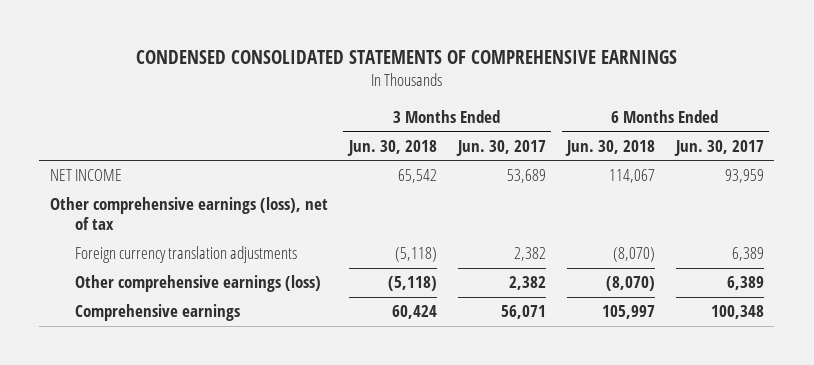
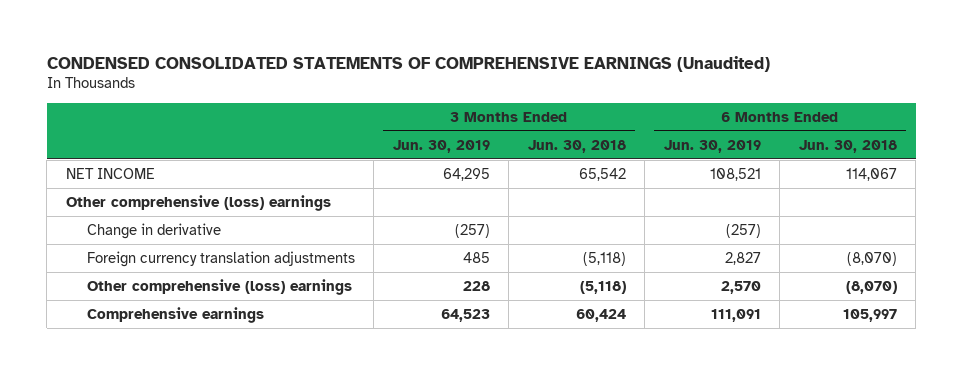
[135,50,677,65] CONDENSED CONSOLIDATED STATEMENTS OF COMPREHENSIVE EARNINGS -> [46,56,770,73] CONDENSED CONSOLIDATED STATEMENTS OF COMPREHENSIVE EARNINGS (Unaudited)
[455,139,546,156] Jun. 30, 2017 -> none
[673,139,764,156] Jun. 30, 2017 -> none
none -> [392,139,490,153] Jun. 30, 2019
none -> [663,139,761,153] Jun. 30, 2019
[49,197,328,231] Other comprehensive earnings (loss), net of tax -> [65,194,331,211] Other comprehensive (loss) earnings
none -> [86,222,221,239] Change in derivative
[74,275,321,293] Other comprehensive earnings (loss) -> [86,278,352,295] Other comprehensive (loss) earnings

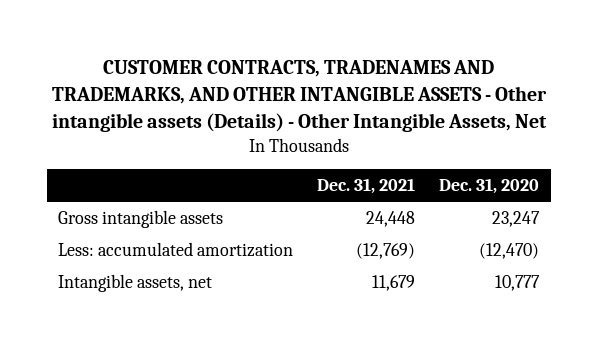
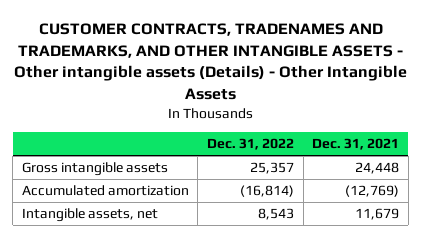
[51,59,547,132] CUSTOMER CONTRACTS, TRADENAMES AND TRADEMARKS, AND OTHER INTANGIBLE ASSETS - Other intangible assets (Details) - Other Intangible Assets, Net -> [13,23,407,101] CUSTOMER CONTRACTS, TRADENAMES AND TRADEMARKS, AND OTHER INTANGIBLE ASSETS - Other intangible assets (Details) - Other Intangible Assets
[438,177,539,194] Dec. 31, 2020 -> none
none -> [207,137,295,150] Dec. 31, 2022
[58,242,294,258] Less: accumulated amortization -> [21,185,189,197] Accumulated amortization

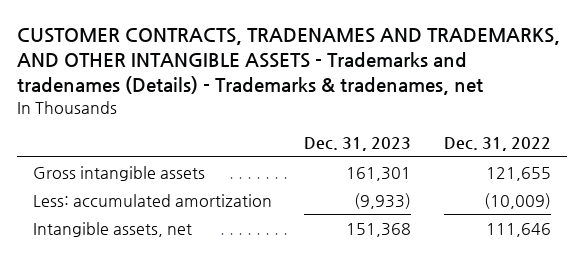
[13,23,407,101] CUSTOMER CONTRACTS, TRADENAMES AND TRADEMARKS, AND OTHER INTANGIBLE ASSETS - Other intangible assets (Details) - Other Intangible Assets -> [16,28,560,95] CUSTOMER CONTRACTS, TRADENAMES AND TRADEMARKS, AND OTHER INTANGIBLE ASSETS - Trademarks and tradenames (Details) - Trademarks & tradenames, net
[312,137,400,150] Dec. 31, 2021 -> none
none -> [304,137,412,152] Dec. 31, 2023
[250,162,295,175] 25,357 -> [485,166,551,181] 121,655
[21,185,189,197] Accumulated amortization -> [32,193,272,207] Less: accumulated amortization
[240,185,295,198] (16,814) -> [483,192,551,209] (10,009)
[258,208,295,221] 8,543 -> [485,222,551,237] 111,646

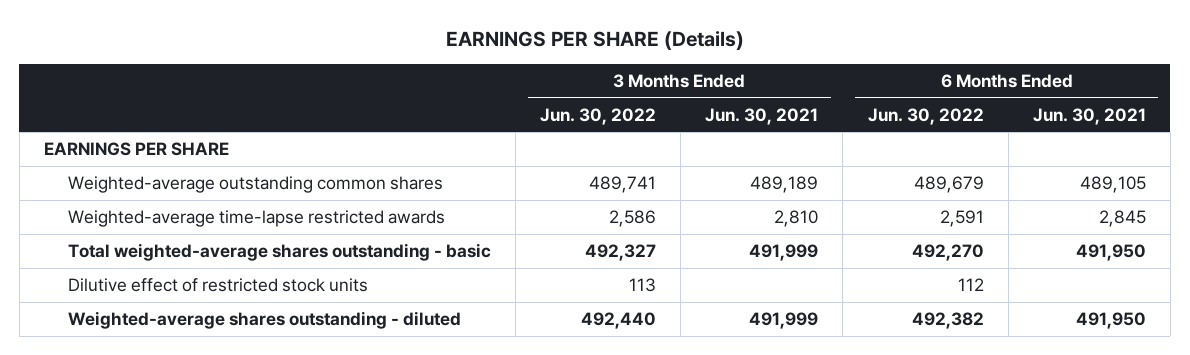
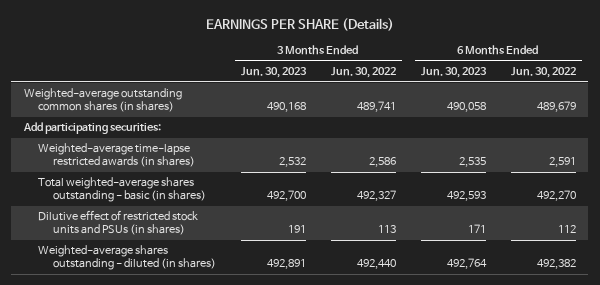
[705,107,819,125] Jun. 30, 2021 -> none
[1032,107,1146,125] Jun. 30, 2021 -> none
none -> [240,67,307,79] Jun. 30, 2023
none -> [420,67,487,79] Jun. 30, 2023
[43,142,229,157] EARNINGS PER SHARE -> none
[68,176,444,194] Weighted-average outstanding common shares -> [23,88,182,113] Weighted-average outstanding common shares (in shares)
none -> [22,122,161,135] Add participating securities:
[68,210,446,228] Weighted-average time-lapse restricted awards -> [38,143,195,168] Weighted-average time-lapse restricted awards (in shares)
[68,243,492,262] Total weighted-average shares outstanding - basic -> [38,177,206,203] Total weighted-average shares outstanding - basic (in shares)
[68,278,369,293] Dilutive effect of restricted stock units -> [38,210,199,236] Dilutive effect of restricted stock units and PSUs (in shares)
[68,311,462,330] Weighted-average shares outstanding - diluted -> [38,245,216,271] Weighted-average shares outstanding - diluted (in shares)

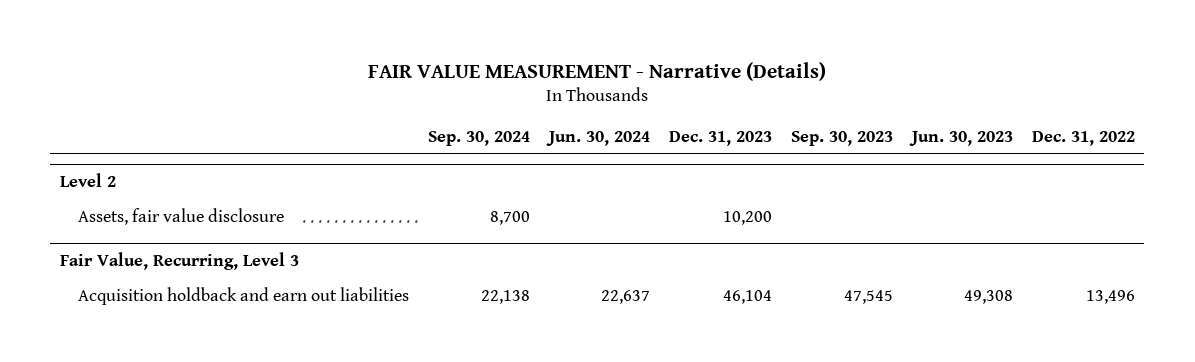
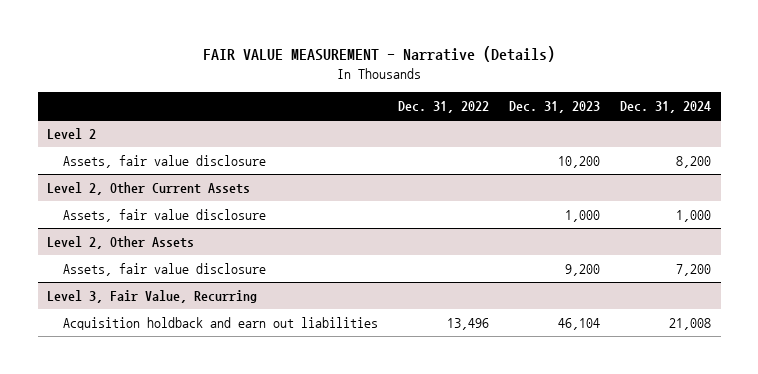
[427,130,530,146] Sep. 30, 2024 -> none
[545,130,650,146] Jun. 30, 2024 -> none
[790,130,893,146] Sep. 30, 2023 -> none
[908,130,1013,146] Jun. 30, 2023 -> none
none -> [619,100,711,113] Dec. 31, 2024
none -> [47,182,251,196] Level 2, Other Current Assets
none -> [63,209,267,223] Assets, fair value disclosure
none -> [47,236,195,250] Level 2, Other Assets
none -> [63,263,267,277] Assets, fair value disclosure
[59,252,299,271] Fair Value, Recurring, Level 3 -> [47,290,258,304] Level 3, Fair Value, Recurring

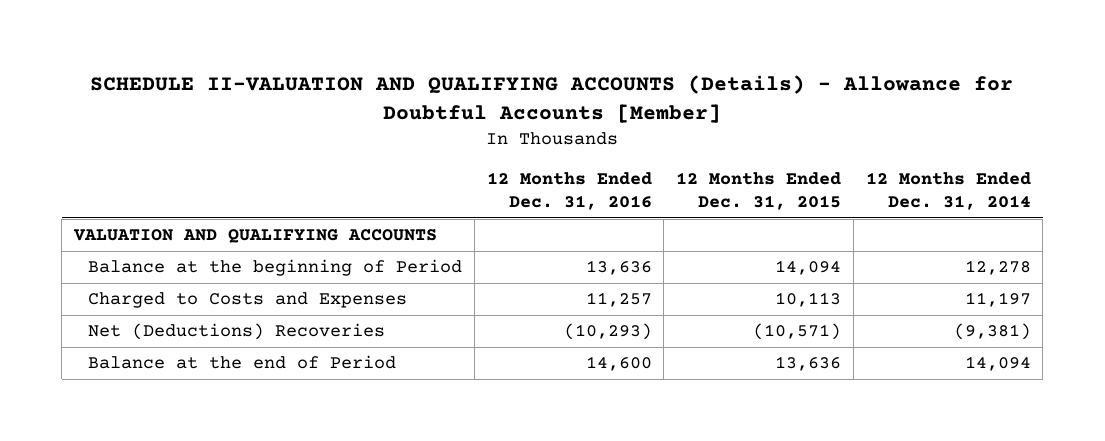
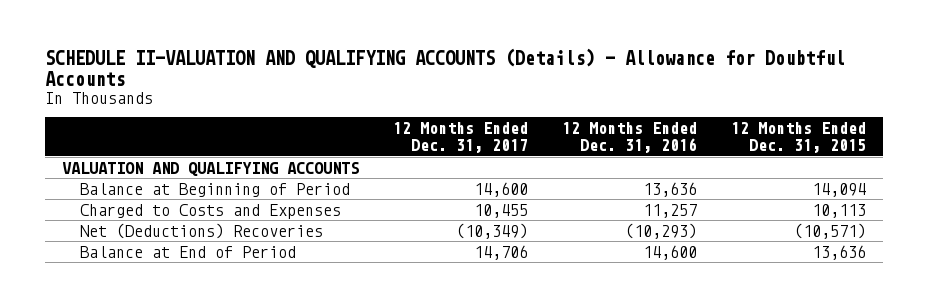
[90,75,1014,124] SCHEDULE II-VALUATION AND QUALIFYING ACCOUNTS (Details) - Allowance for Doubtful Accounts [Member] -> [44,48,845,87] SCHEDULE II-VALUATION AND QUALIFYING ACCOUNTS (Details) - Allowance for Doubtful Accounts
[865,172,1031,211] 12 Months Ended Dec. 31, 2014 -> none
none -> [392,122,528,154] 12 Months Ended Dec. 31, 2017
[88,259,463,277] Balance at the beginning of Period -> [80,182,351,197] Balance at Beginning of Period
[88,355,397,370] Balance at the end of Period -> [80,245,297,258] Balance at End of Period

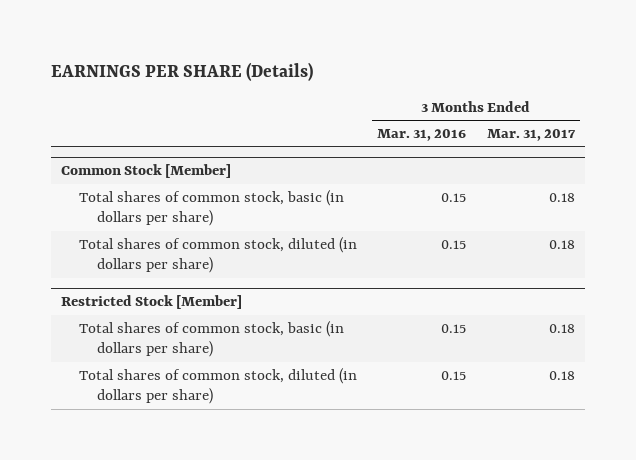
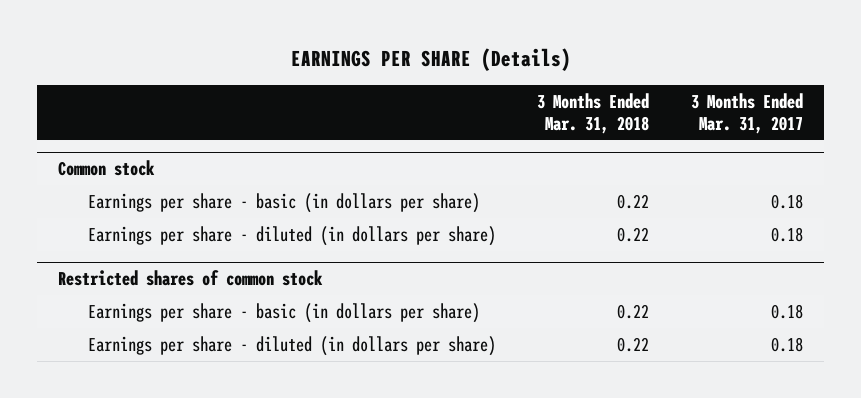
[377,129,467,142] Mar. 31, 2016 -> none
none -> [537,92,650,135] 3 Months Ended Mar. 31, 2018
[60,164,231,179] Common Stock [Member] -> [58,160,156,177] Common stock
[79,189,345,227] Total shares of common stock, basic (in dollars per share) -> [87,192,480,213] Earnings per share - basic (in dollars per share)
[79,236,358,274] Total shares of common stock, diluted (in dollars per share) -> [87,225,496,246] Earnings per share - diluted (in dollars per share)
[60,295,242,310] Restricted Stock [Member] -> [58,270,324,287] Restricted shares of common stock
[79,320,345,358] Total shares of common stock, basic (in dollars per share) -> [87,302,480,323] Earnings per share - basic (in dollars per share)
[79,367,358,405] Total shares of common stock, diluted (in dollars per share) -> [87,335,496,356] Earnings per share - diluted (in dollars per share)

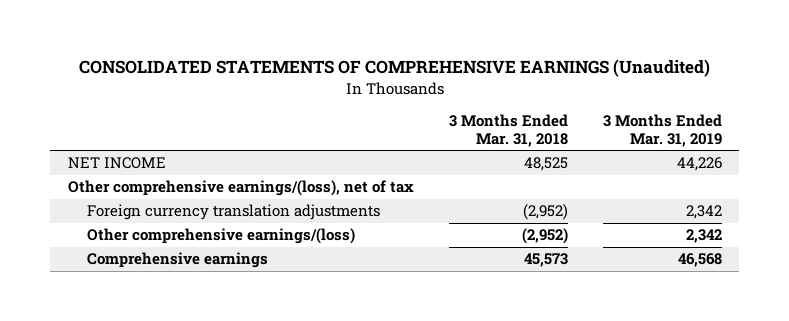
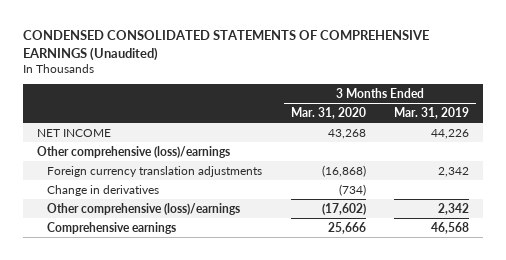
[78,59,710,78] CONSOLIDATED STATEMENTS OF COMPREHENSIVE EARNINGS (Unaudited) -> [22,30,429,61] CONDENSED CONSOLIDATED STATEMENTS OF COMPREHENSIVE EARNINGS (Unaudited)
[448,113,568,147] 3 Months Ended Mar. 31, 2018 -> none
none -> [290,106,366,119] Mar. 31, 2020
[67,180,414,197] Other comprehensive earnings/(loss), net of tax -> [37,145,231,158] Other comprehensive (loss)/earnings
none -> [47,184,160,196] Change in derivatives
[87,228,356,245] Other comprehensive earnings/(loss) -> [47,202,241,215] Other comprehensive (loss)/earnings

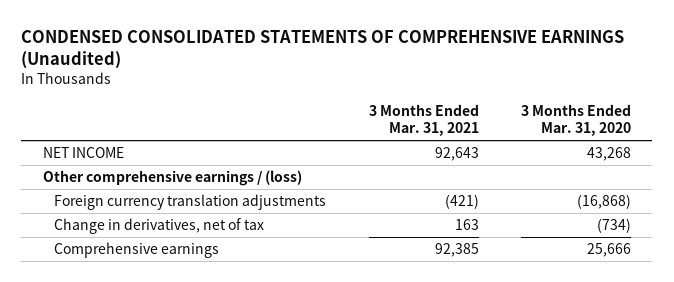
[394,106,470,119] Mar. 31, 2019 -> none
none -> [368,103,479,137] 3 Months Ended Mar. 31, 2021
[37,145,231,158] Other comprehensive (loss)/earnings -> [42,170,302,187] Other comprehensive earnings / (loss)
[47,202,241,215] Other comprehensive (loss)/earnings -> none
[47,184,160,196] Change in derivatives -> [54,218,265,235] Change in derivatives, net of tax

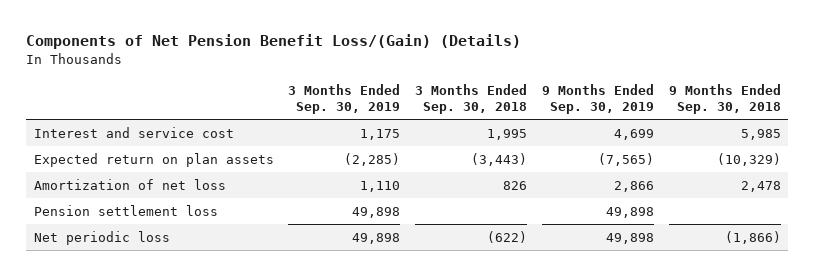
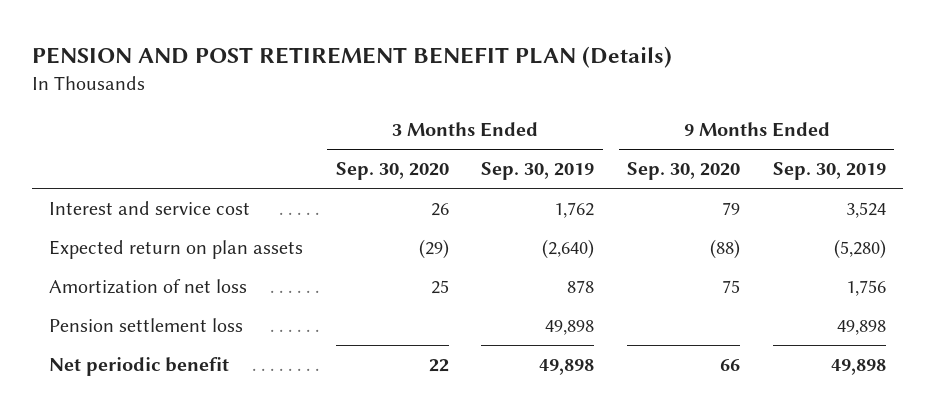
[26,34,522,50] Components of Net Pension Benefit Loss/(Gain) (Details) -> [32,46,673,69] PENSION AND POST RETIREMENT BENEFIT PLAN (Details)
[415,83,528,115] 3 Months Ended Sep. 30, 2018 -> none
[668,83,781,115] 9 Months Ended Sep. 30, 2018 -> none
none -> [335,162,449,181] Sep. 30, 2020
none -> [627,162,741,181] Sep. 30, 2020
[360,128,401,140] 1,175 -> [554,201,595,218] 1,762
[614,128,655,140] 4,699 -> [846,201,887,218] 3,524
[344,152,401,166] (2,285) -> [542,238,595,259] (2,640)
[598,152,655,166] (7,565) -> [834,238,887,259] (5,280)
[360,180,401,192] 1,110 -> [567,279,595,293] 878
[614,180,655,192] 2,866 -> [846,279,887,296] 1,756
[33,230,170,245] Net periodic loss -> [48,356,229,376] Net periodic benefit

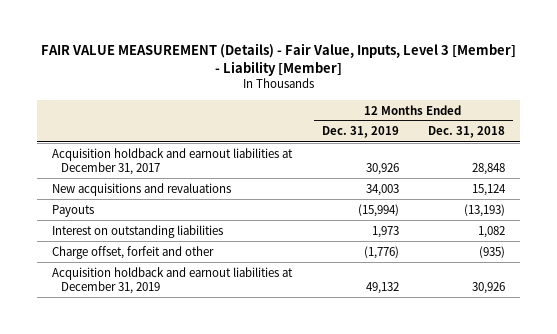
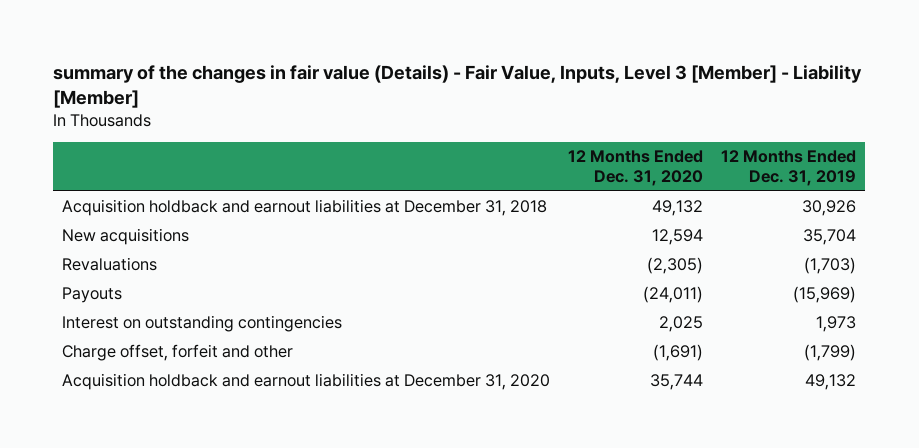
[40,43,516,76] FAIR VALUE MEASUREMENT (Details) - Fair Value, Inputs, Level 3 [Member] - Liability [Member] -> [53,64,863,109] summary of the changes in fair value (Details) - Fair Value, Inputs, Level 3 [Member] - Liability [Member]
[428,126,506,139] Dec. 31, 2018 -> none
none -> [568,150,704,187] 12 Months Ended Dec. 31, 2020
[52,147,294,175] Acquisition holdback and earnout liabilities at December 31, 2017 -> [62,199,548,217] Acquisition holdback and earnout liabilities at December 31, 2018
[52,182,232,196] New acquisitions and revaluations -> [62,228,190,246] New acquisitions
[365,183,399,196] 34,003 -> [803,229,857,246] 35,704
none -> [62,257,158,272] Revaluations
[357,203,399,217] (15,994) -> [793,286,857,304] (15,969)
[52,224,224,238] Interest on outstanding liabilities -> [62,315,343,333] Interest on outstanding contingencies
[363,245,399,259] (1,776) -> [804,344,857,362] (1,799)
[52,266,294,294] Acquisition holdback and earnout liabilities at December 31, 2019 -> [62,373,551,391] Acquisition holdback and earnout liabilities at December 31, 2020

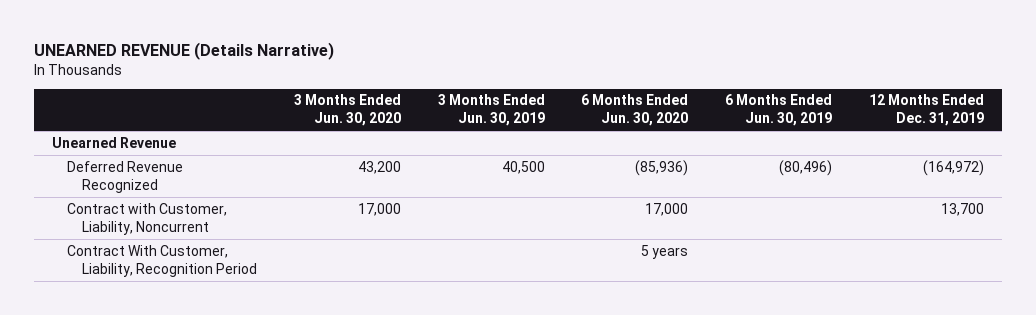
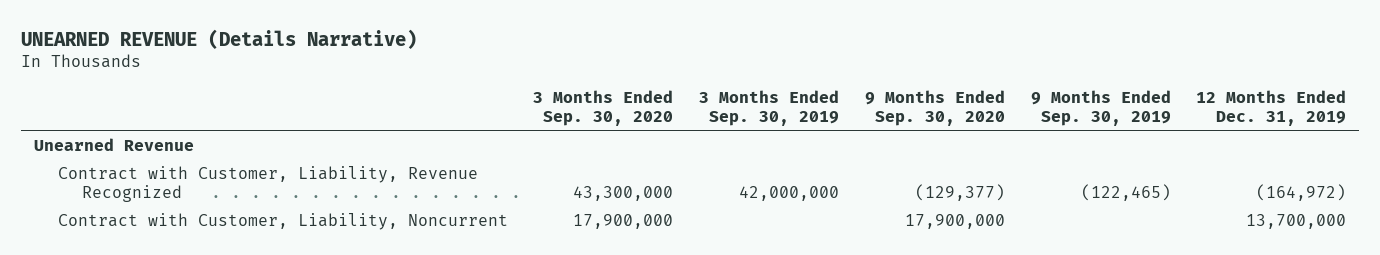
[293,94,401,127] 3 Months Ended Jun. 30, 2020 -> none
[437,94,545,127] 3 Months Ended Jun. 30, 2019 -> none
[581,94,689,127] 6 Months Ended Jun. 30, 2020 -> none
[724,94,832,127] 6 Months Ended Jun. 30, 2019 -> none
none -> [533,89,674,126] 3 Months Ended Sep. 30, 2020
none -> [699,89,840,126] 3 Months Ended Sep. 30, 2019
none -> [864,89,1005,126] 9 Months Ended Sep. 30, 2020
none -> [1030,89,1171,126] 9 Months Ended Sep. 30, 2019
[67,244,258,277] Contract With Customer, Liability, Recognition Period -> none
[67,160,184,193] Deferred Revenue Recognized -> [57,165,478,202] Contract with Customer, Liability, Revenue Recognized
[940,202,984,216] 13,700 -> [1246,213,1347,229] 13,700,000

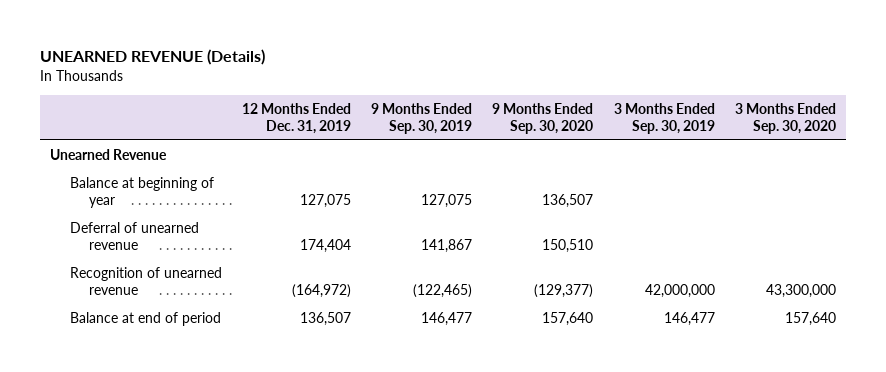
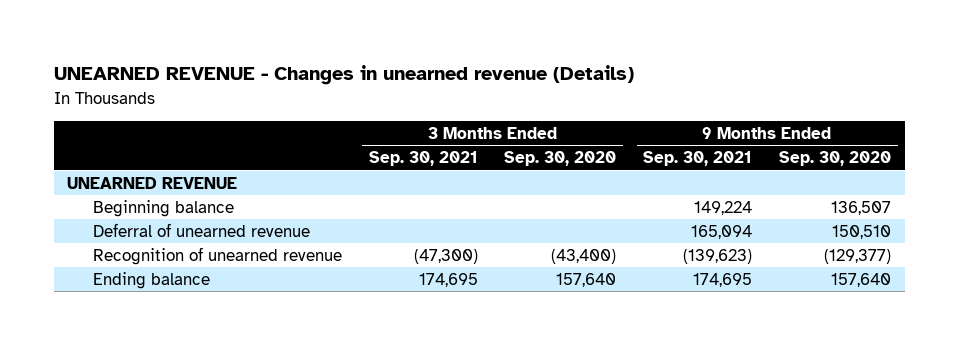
[39,48,265,65] UNEARNED REVENUE (Details) -> [53,65,634,86] UNEARNED REVENUE - Changes in unearned revenue (Details)
[241,102,351,134] 12 Months Ended Dec. 31, 2019 -> none
[371,102,473,134] 9 Months Ended Sep. 30, 2019 -> none
[613,102,715,134] 3 Months Ended Sep. 30, 2019 -> none
none -> [368,151,478,167] Sep. 30, 2021
none -> [643,151,753,167] Sep. 30, 2021
[50,149,168,161] Unearned Revenue -> [67,177,238,190] UNEARNED REVENUE
[69,177,214,209] Balance at beginning of year -> [92,200,234,218] Beginning balance
[765,284,836,299] 43,300,000 -> [551,249,617,265] (43,400)
[69,312,221,327] Balance at end of period -> [92,272,210,290] Ending balance

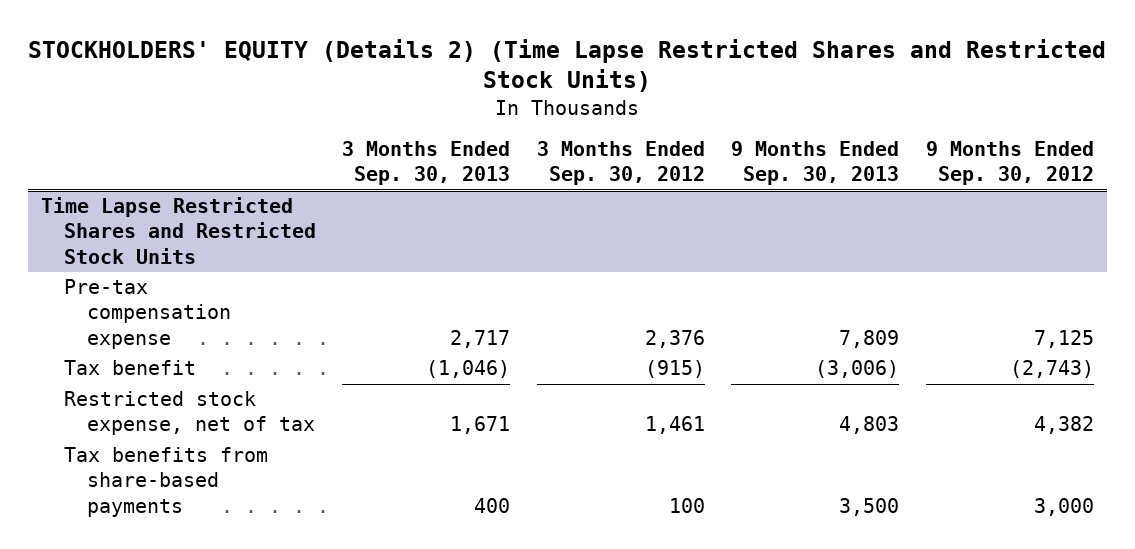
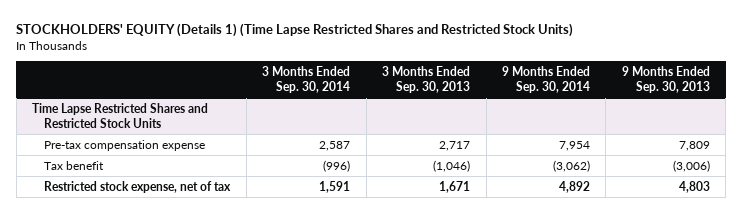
[28,39,1107,93] STOCKHOLDERS' EQUITY (Details 2) (Time Lapse Restricted Shares and Restricted Stock Units) -> [16,23,574,38] STOCKHOLDERS' EQUITY (Details 1) (Time Lapse Restricted Shares and Restricted Stock Units)
[536,141,705,186] 3 Months Ended Sep. 30, 2012 -> none
[925,141,1094,186] 9 Months Ended Sep. 30, 2012 -> none
none -> [262,65,351,93] 3 Months Ended Sep. 30, 2014
none -> [501,65,590,93] 9 Months Ended Sep. 30, 2014
[63,447,268,517] Tax benefits from share-based payments -> none

